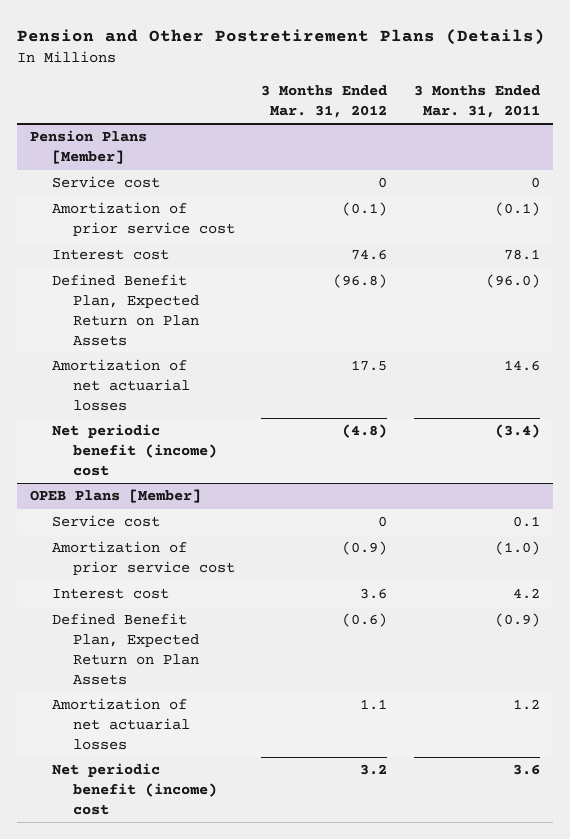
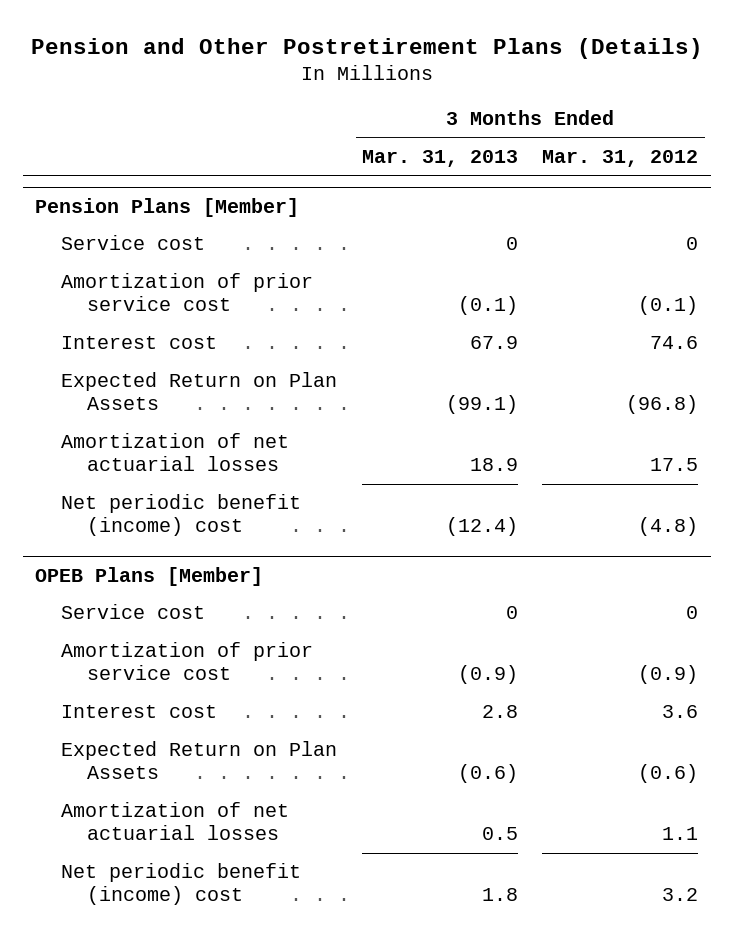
[413,84,540,118] 3 Months Ended Mar. 31, 2011 -> none
none -> [361,150,518,168] Mar. 31, 2013
[51,274,200,346] Defined Benefit Plan, Expected Return on Plan Assets -> [61,372,338,411] Expected Return on Plan Assets
[51,613,200,685] Defined Benefit Plan, Expected Return on Plan Assets -> [61,741,338,780] Expected Return on Plan Assets

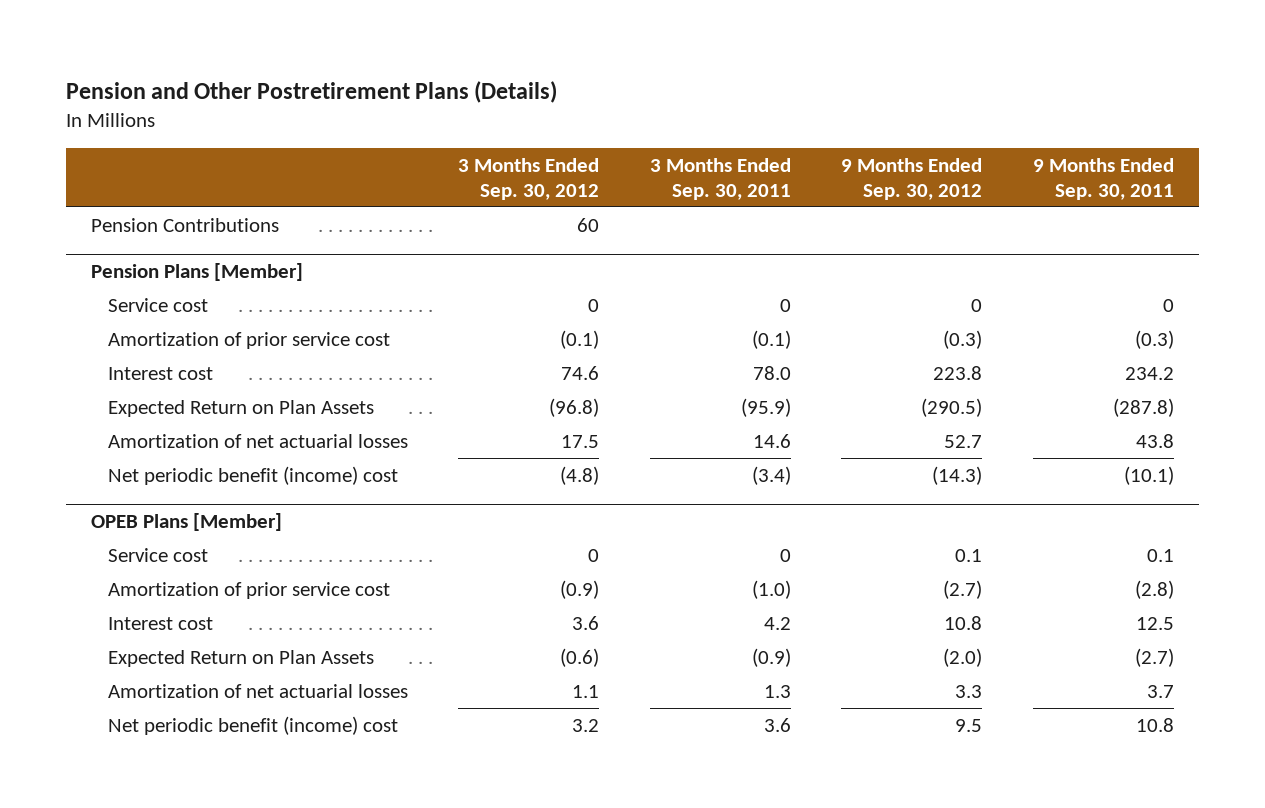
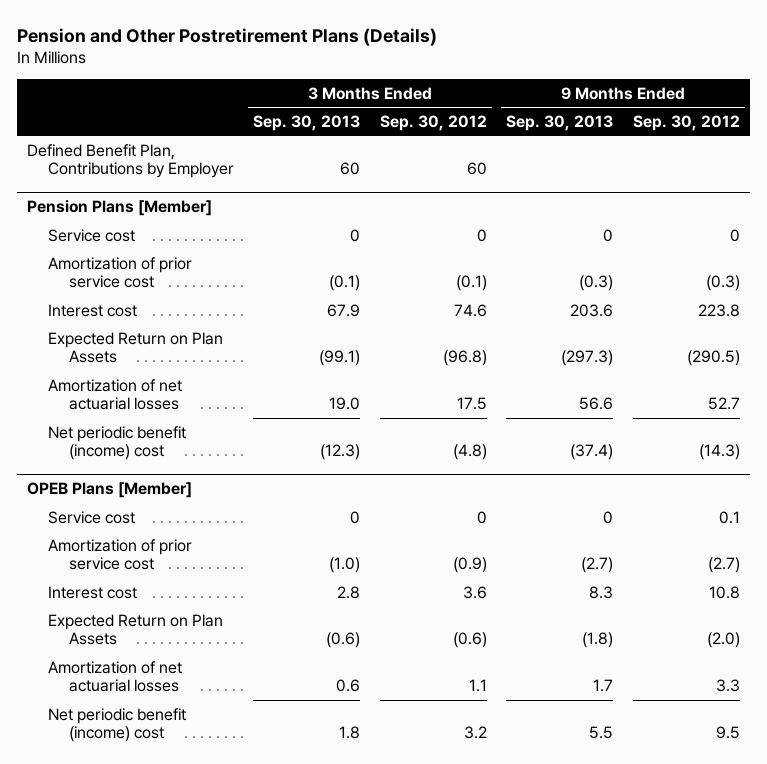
[649,158,791,200] 3 Months Ended Sep. 30, 2011 -> none
[1032,158,1174,200] 9 Months Ended Sep. 30, 2011 -> none
none -> [253,114,361,131] Sep. 30, 2013
none -> [506,114,614,131] Sep. 30, 2013
[91,217,280,232] Pension Contributions -> none
none -> [26,143,234,179] Defined Benefit Plan, Contributions by Employer

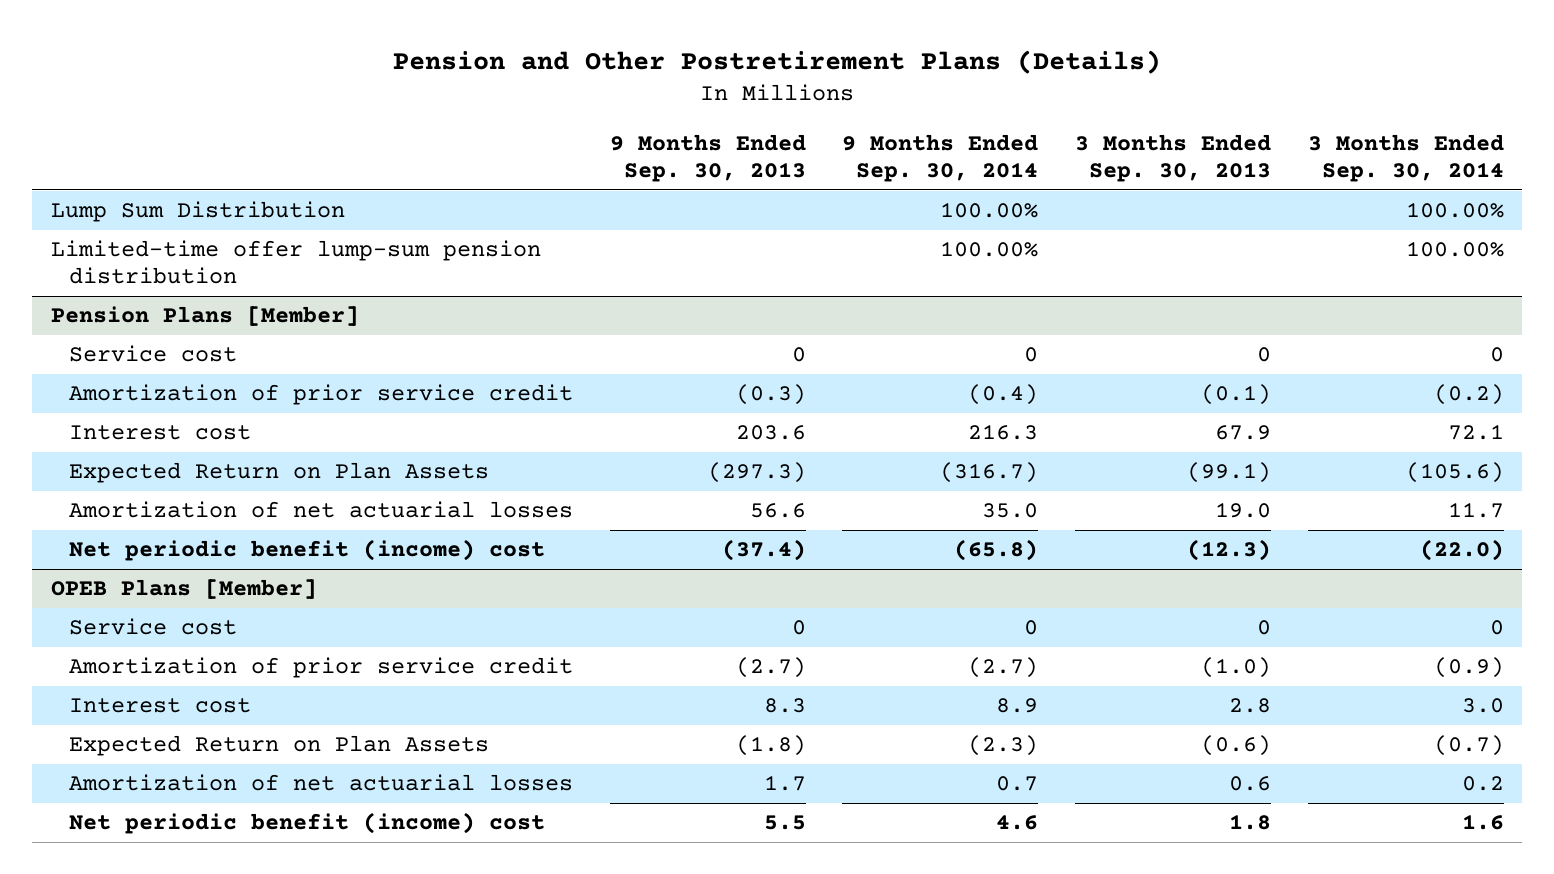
[379,114,487,131] Sep. 30, 2012 -> none
[632,114,740,131] Sep. 30, 2012 -> none
none -> [842,133,1039,182] 9 Months Ended Sep. 30, 2014
none -> [1307,133,1504,182] 3 Months Ended Sep. 30, 2014
[26,143,234,179] Defined Benefit Plan, Contributions by Employer -> none
none -> [50,201,345,223] Lump Sum Distribution
none -> [50,240,541,285] Limited-time offer lump-sum pension distribution
[47,256,192,289] Amortization of prior service cost -> [69,384,574,406] Amortization of prior service credit
[47,538,192,571] Amortization of prior service cost -> [69,657,574,679] Amortization of prior service credit

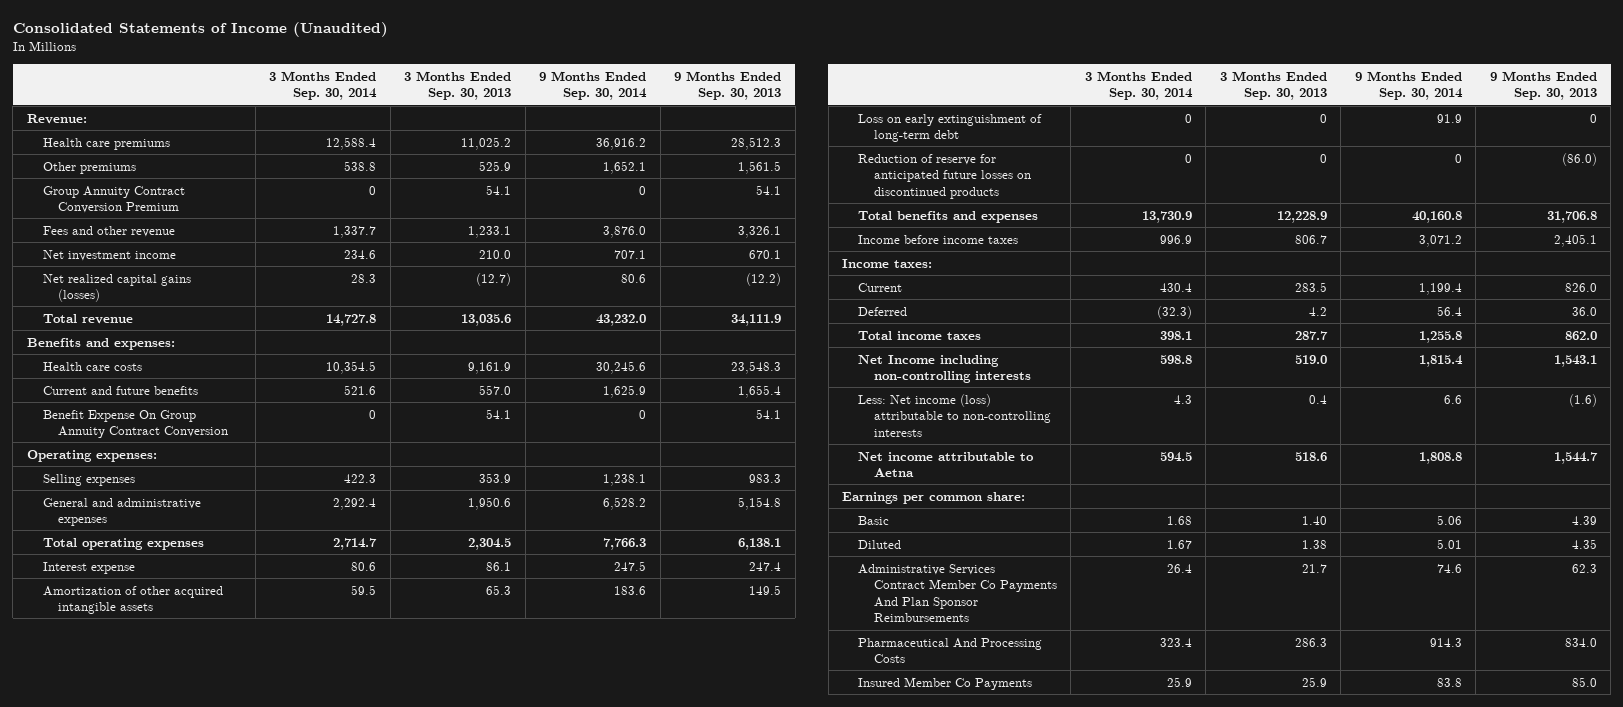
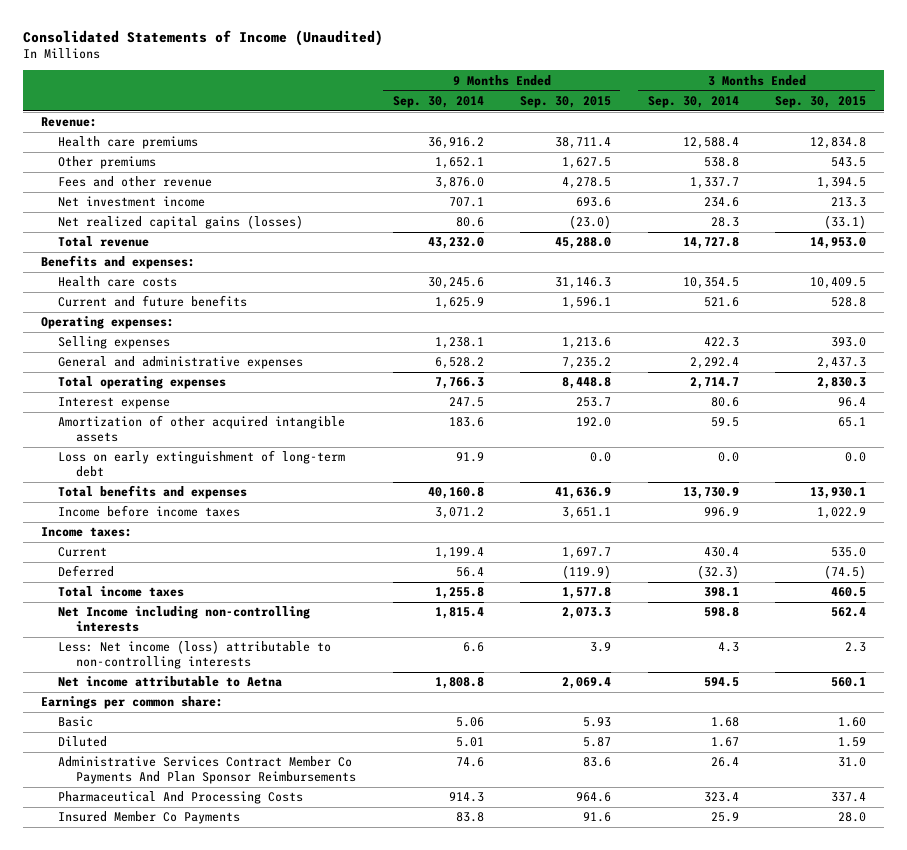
[404,70,512,101] 3 Months Ended Sep. 30, 2013 -> none
[674,70,782,101] 9 Months Ended Sep. 30, 2013 -> none
none -> [520,95,612,108] Sep. 30, 2015
none -> [775,95,867,108] Sep. 30, 2015
[42,185,185,214] Group Annuity Contract Conversion Premium -> none
[42,409,229,439] Benefit Expense On Group Annuity Contract Conversion -> none
[858,153,1031,199] Reduction of reserve for anticipated future losses on discontinued products -> none
[1184,113,1192,123] 0 -> [717,452,739,463] 0.0

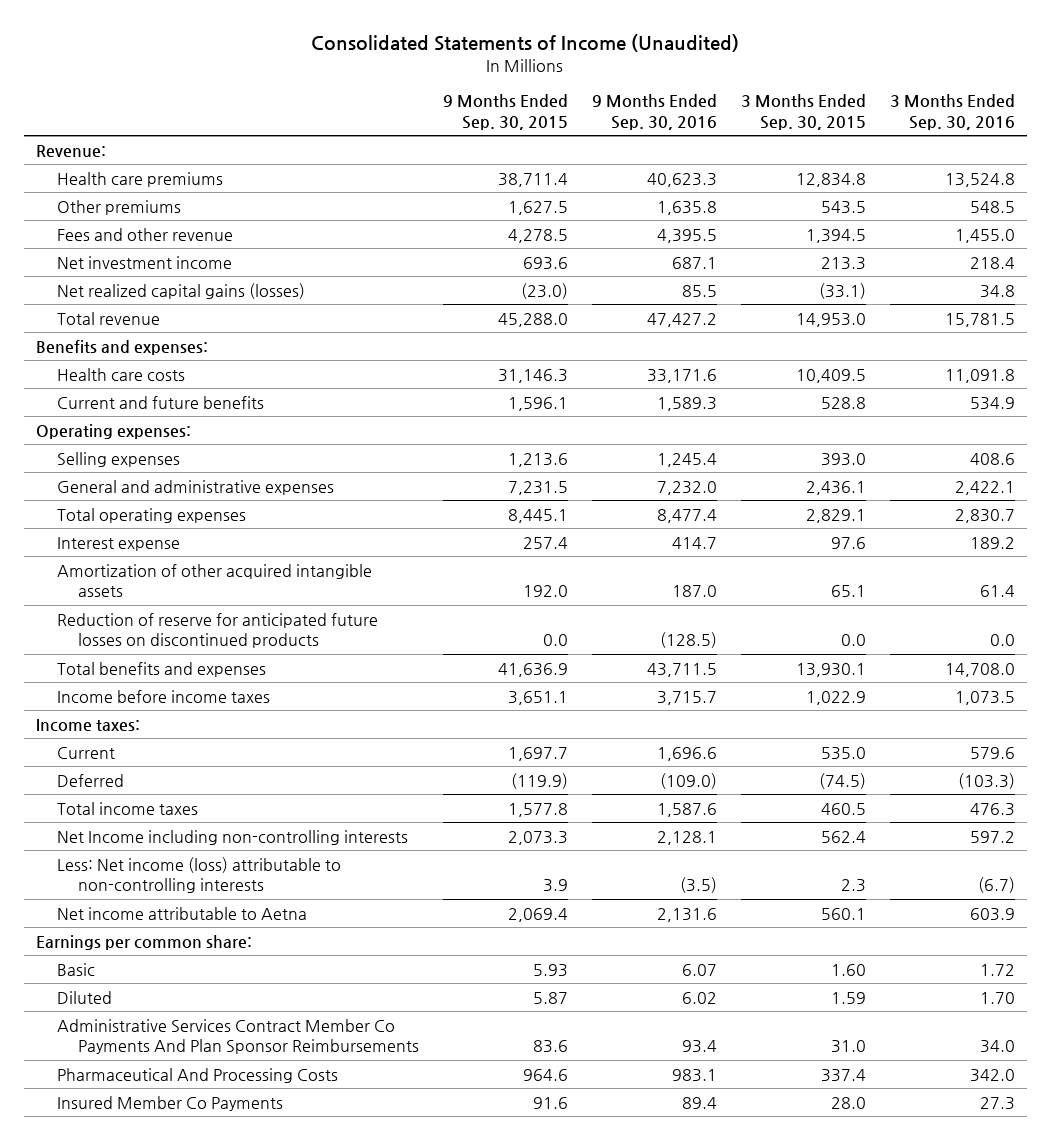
[392,95,484,108] Sep. 30, 2014 -> none
[647,95,739,108] Sep. 30, 2014 -> none
none -> [592,94,718,131] 9 Months Ended Sep. 30, 2016
none -> [889,94,1015,131] 3 Months Ended Sep. 30, 2016
[562,357,612,370] 7,235.2 -> [508,480,569,495] 7,231.5
[817,357,867,370] 2,437.3 -> [806,480,867,495] 2,436.1
[562,377,612,390] 8,448.8 -> [508,508,569,523] 8,445.1
[817,377,867,390] 2,830.3 -> [806,508,867,523] 2,829.1
[576,397,612,408] 253.7 -> [523,536,569,549] 257.4
[838,397,867,408] 96.4 -> [831,536,867,549] 97.6
[58,450,346,477] Loss on early extinguishment of long-term debt -> none
none -> [57,612,379,649] Reduction of reserve for anticipated future losses on discontinued products

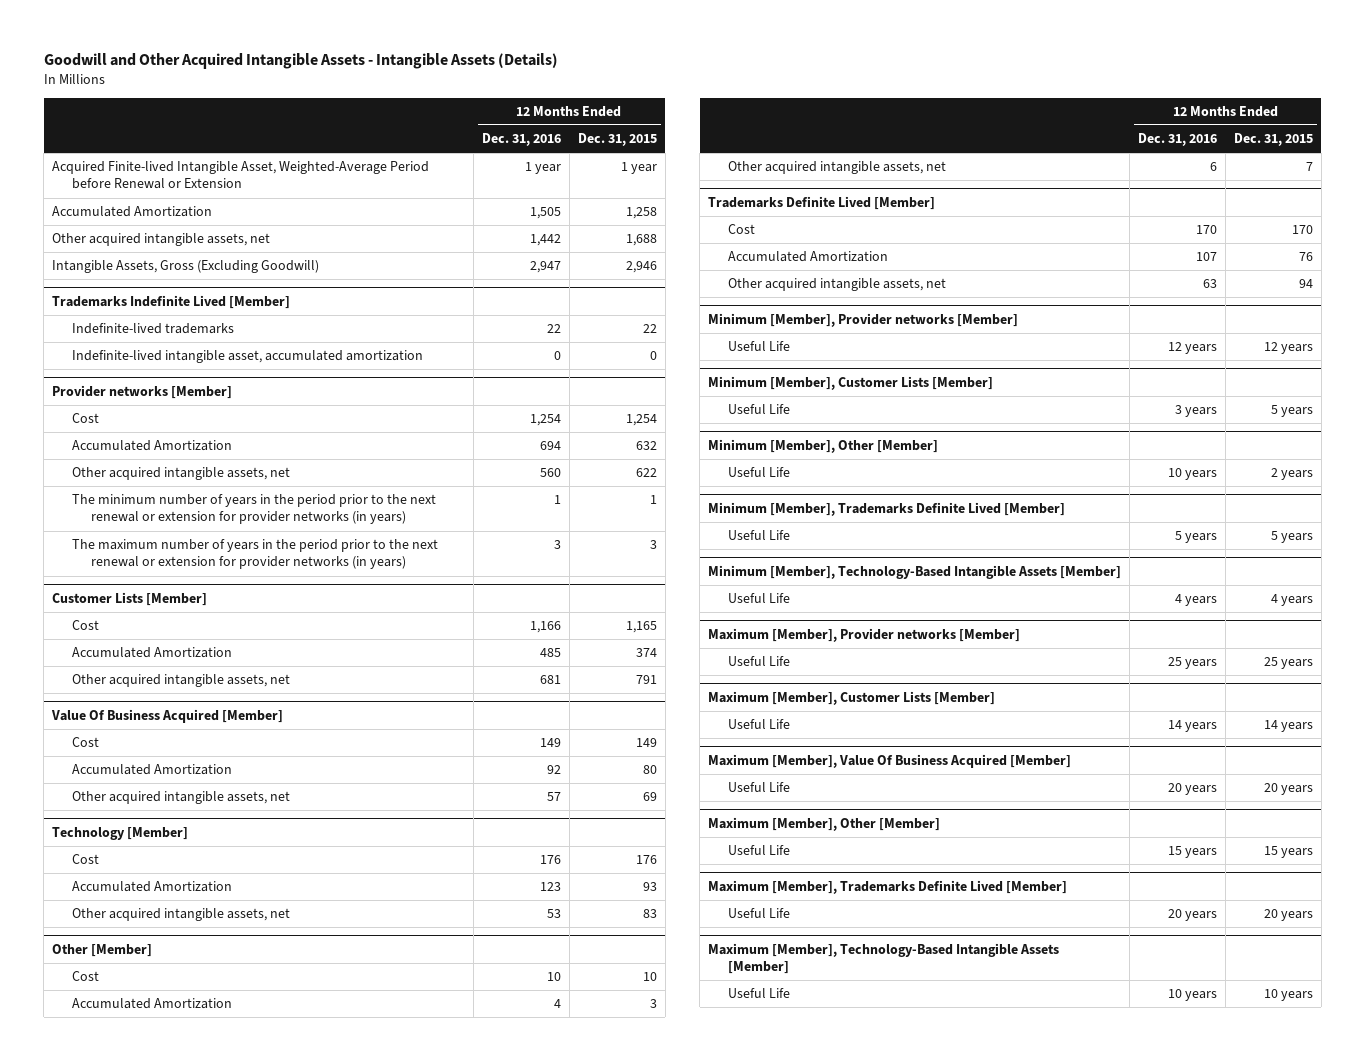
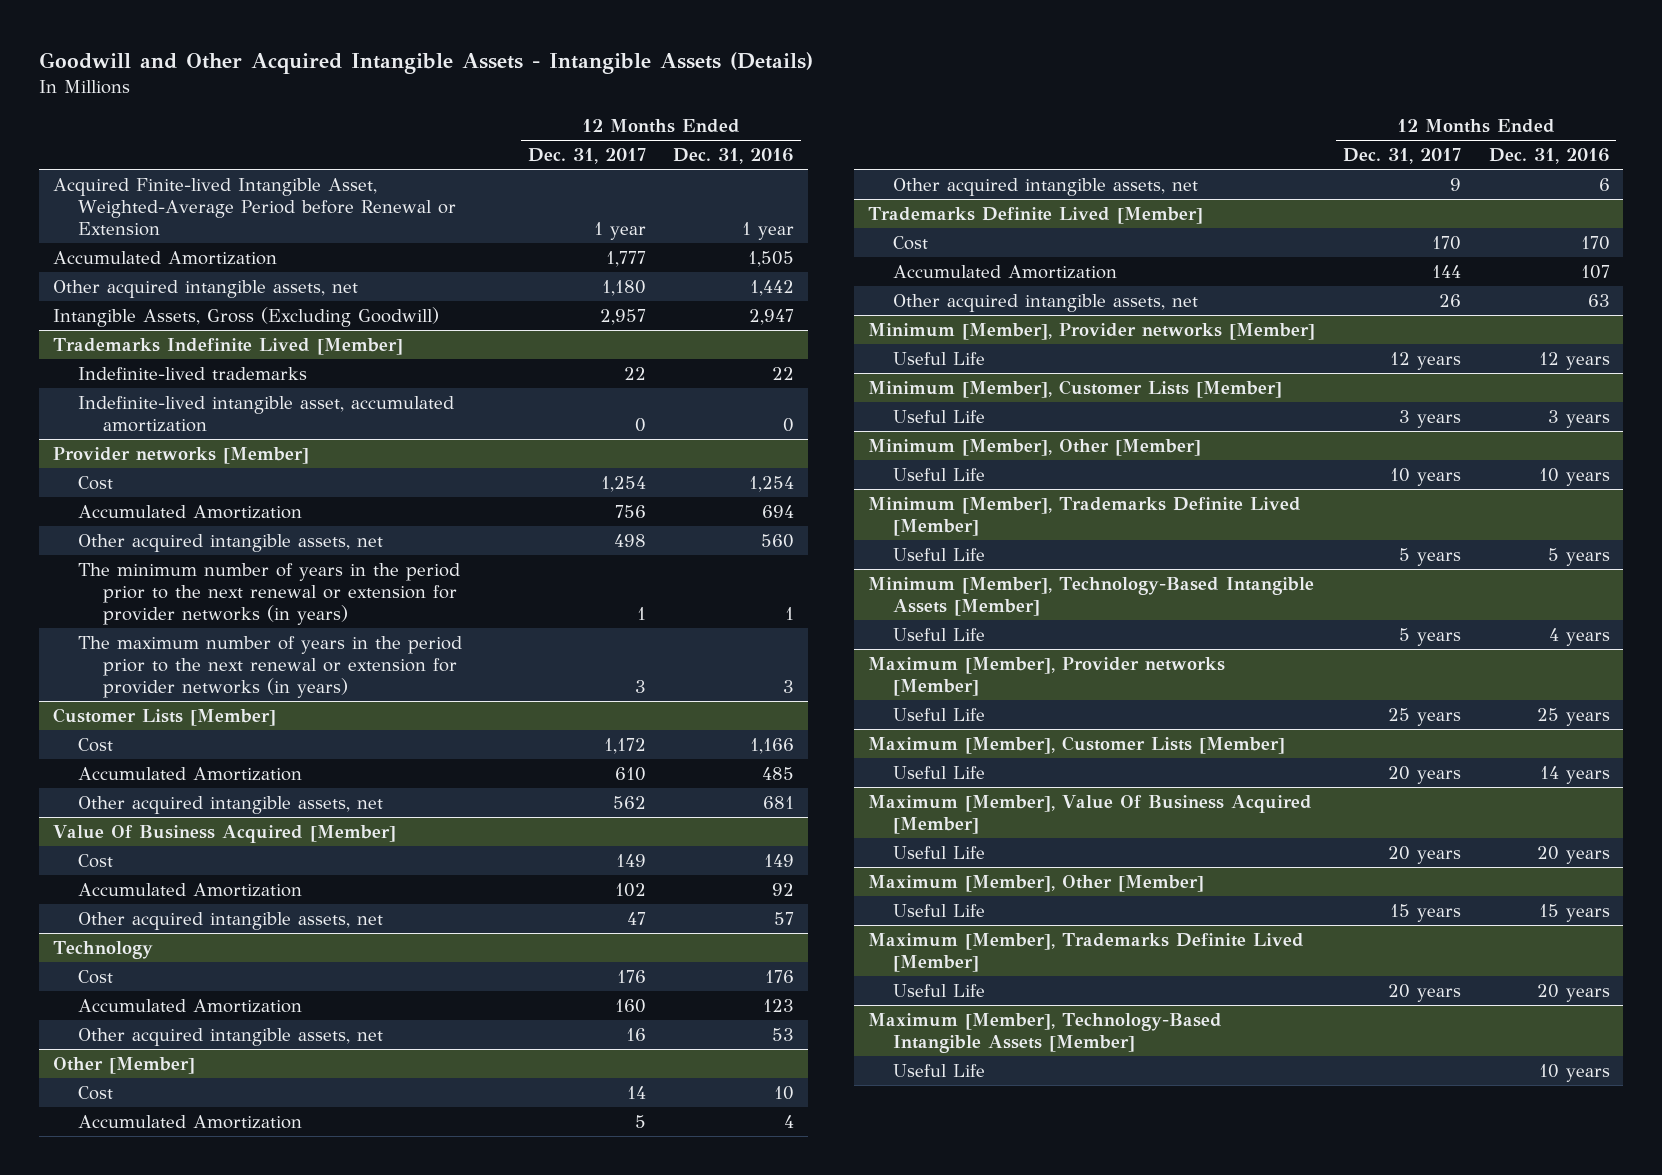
[577,133,657,147] Dec. 31, 2015 -> none
none -> [527,148,646,165] Dec. 31, 2017
[52,826,189,840] Technology [Member] -> [52,940,153,959] Technology

